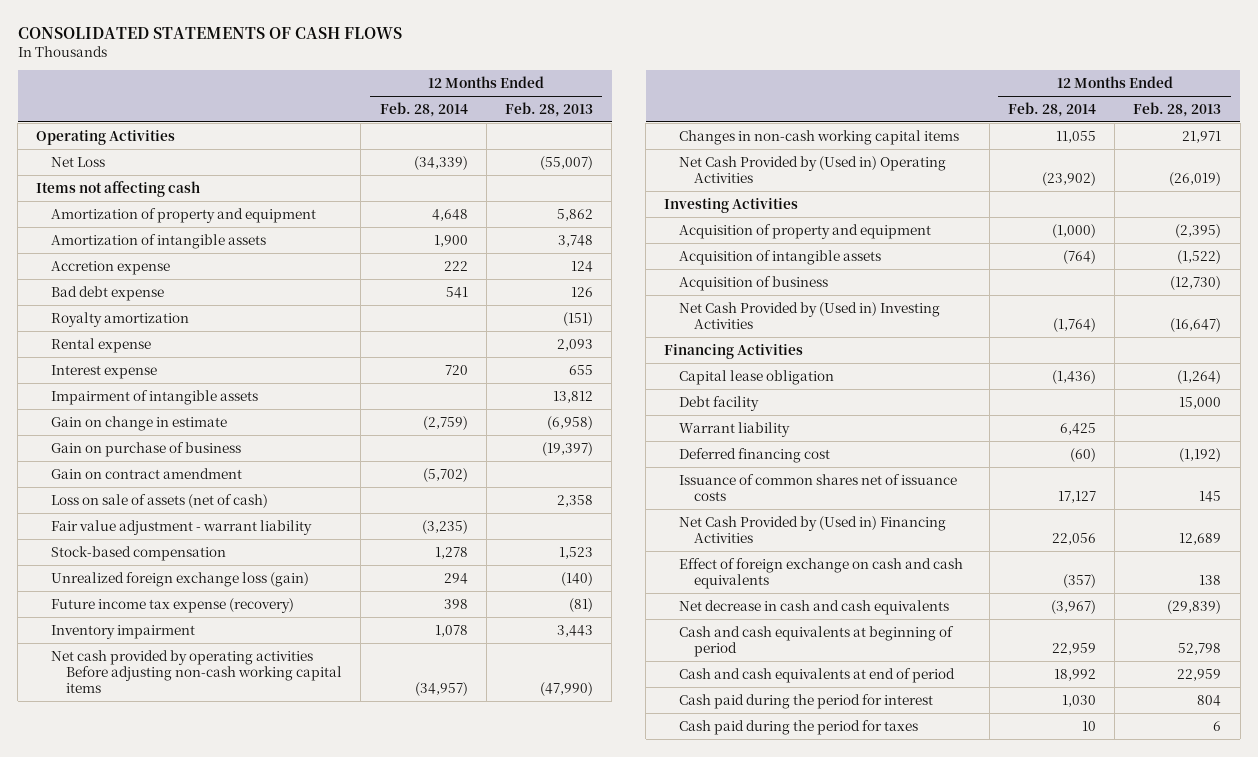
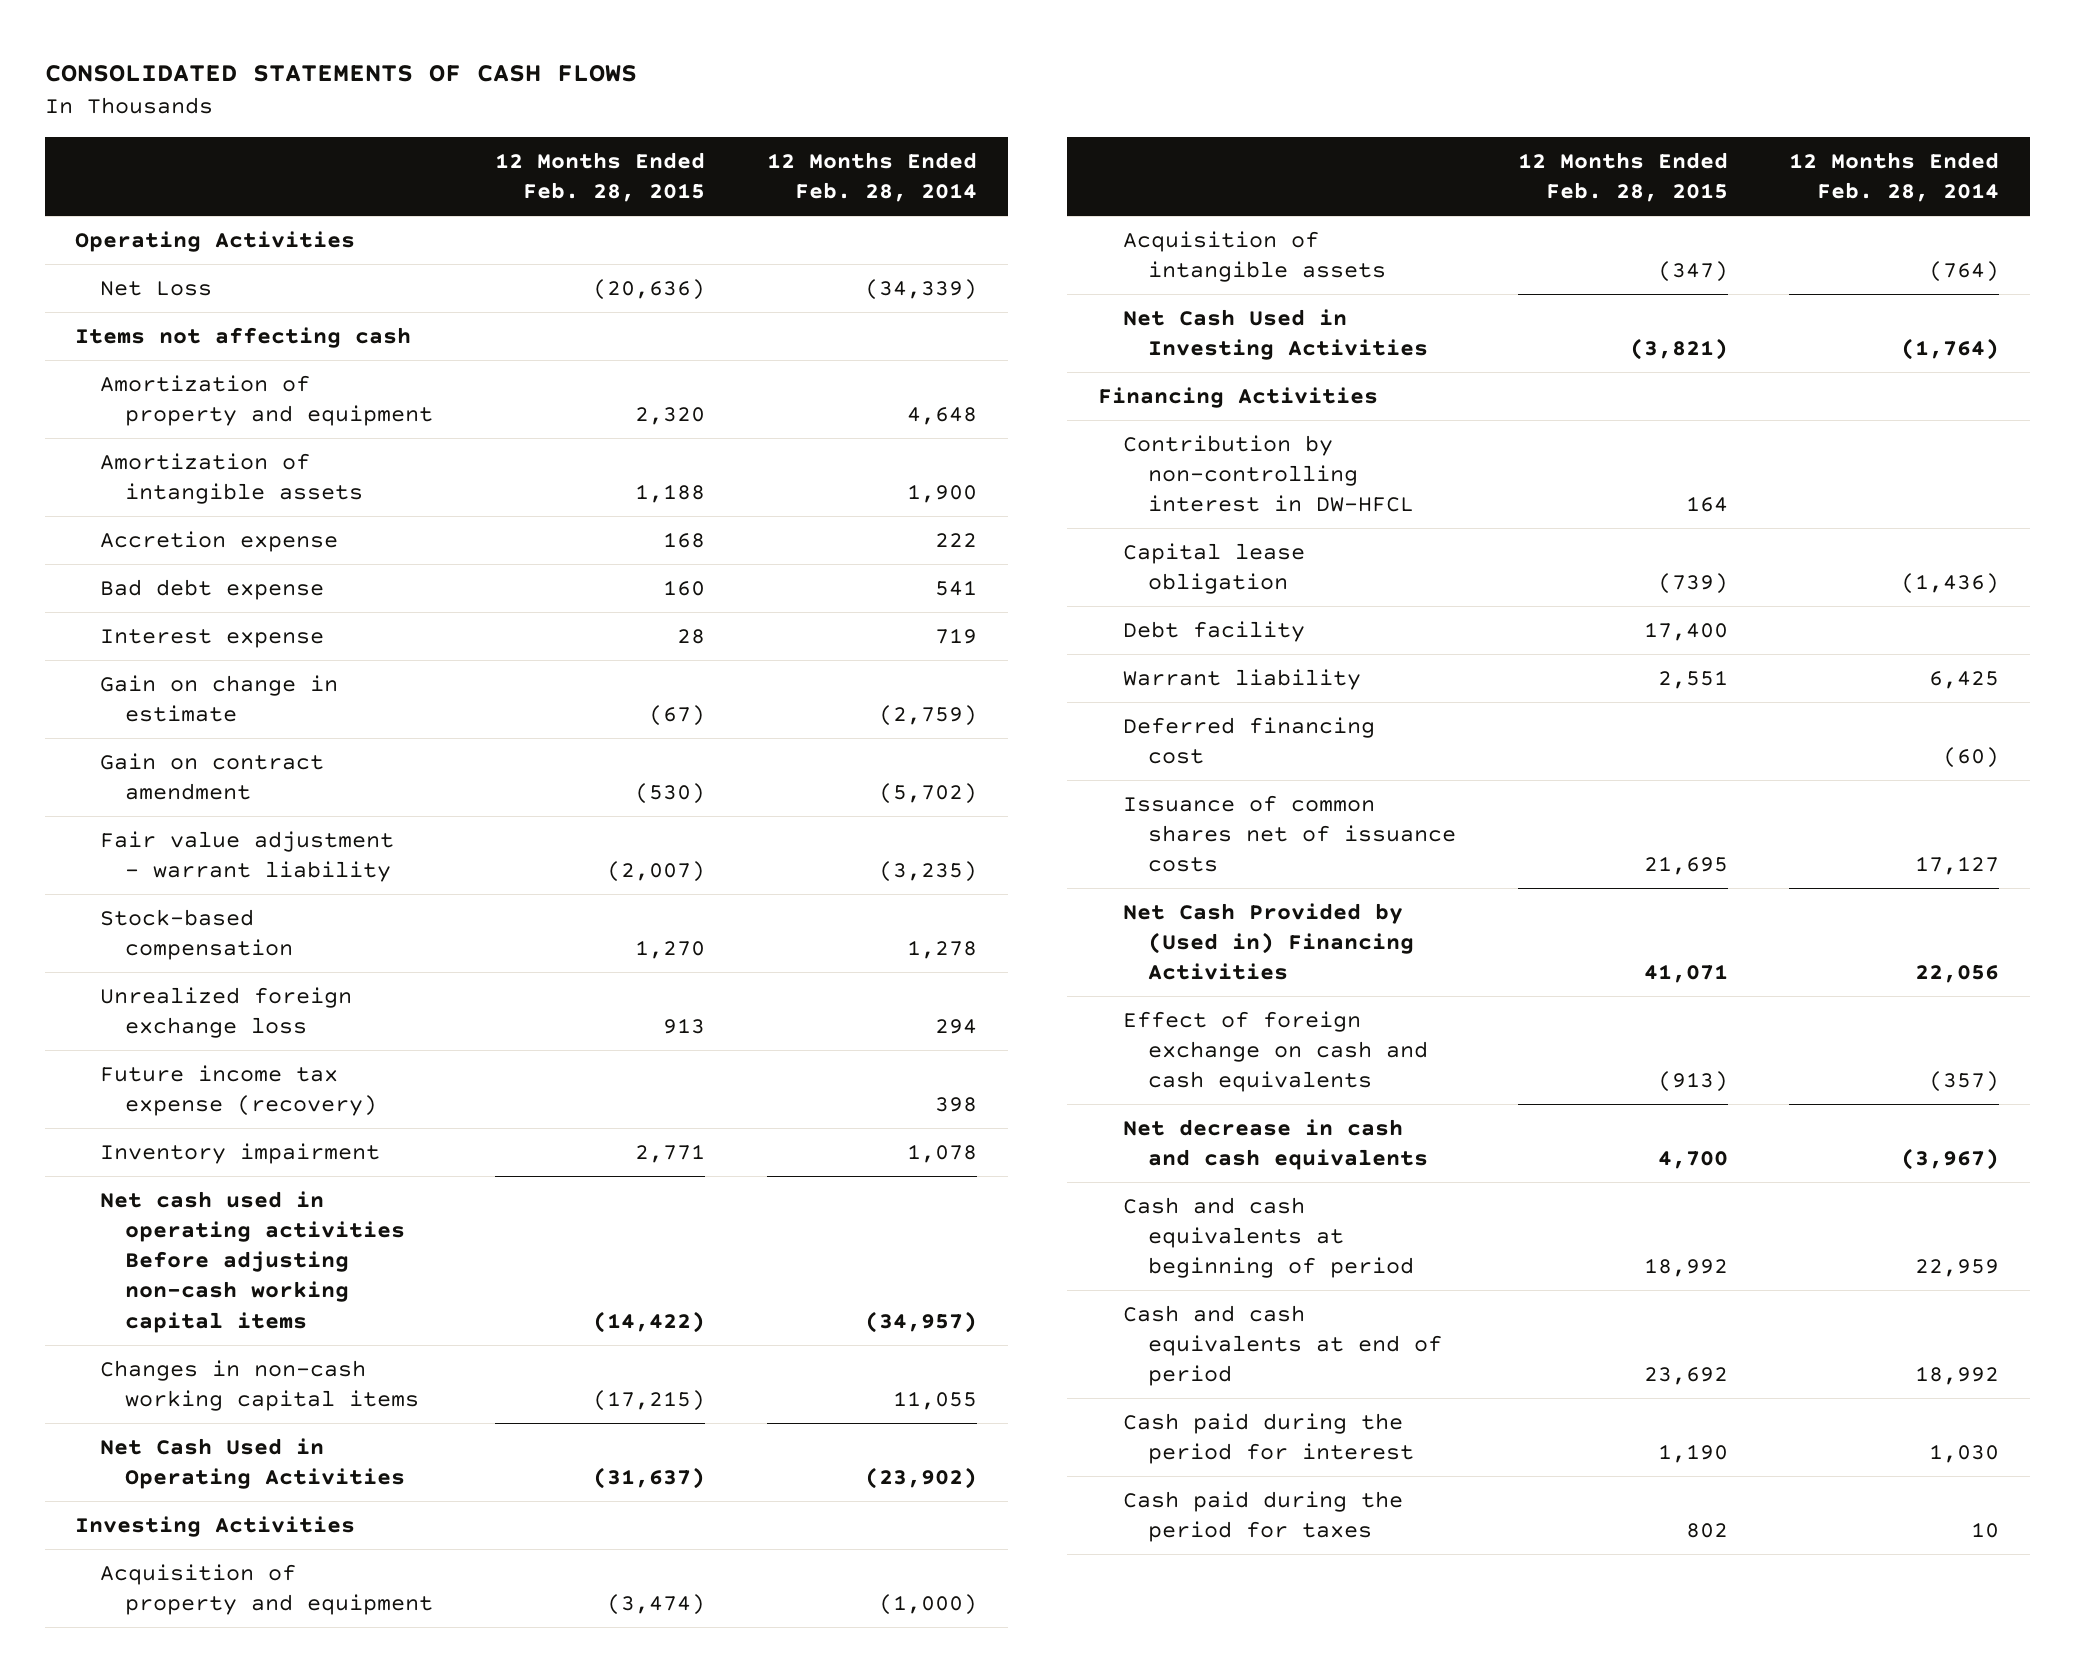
[505,101,594,117] Feb. 28, 2013 -> none
none -> [495,151,706,203] 12 Months Ended Feb. 28, 2015
[51,311,190,327] Royalty amortization -> none
[51,337,152,353] Rental expense -> none
[51,389,259,405] Impairment of intangible assets -> none
[444,364,468,375] 720 -> [934,627,977,644] 719
[51,441,242,457] Gain on purchase of business -> none
[51,493,269,508] Loss on sale of assets (net of cash) -> none
[51,571,310,587] Unrealized foreign exchange loss (gain) -> [100,986,353,1039] Unrealized foreign exchange loss
[51,649,343,694] Net cash provided by operating activities Before adjusting non-cash working capital items -> [100,1190,406,1333] Net cash used in operating activities Before adjusting non-cash working capital items
[679,155,947,184] Net Cash Provided by (Used in) Operating Activities -> [100,1437,406,1490] Net Cash Used in Operating Activities
[679,275,829,291] Acquisition of business -> none
[679,301,941,330] Net Cash Provided by (Used in) Investing Activities -> [1122,308,1428,361] Net Cash Used in Investing Activities
none -> [1122,434,1414,513] Contribution by non-controlling interest in DW-HFCL

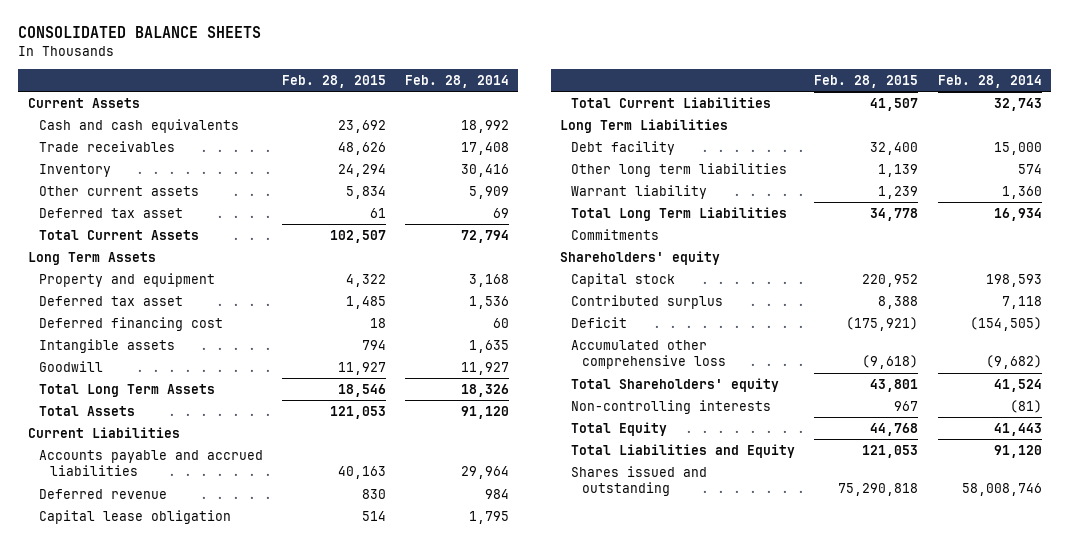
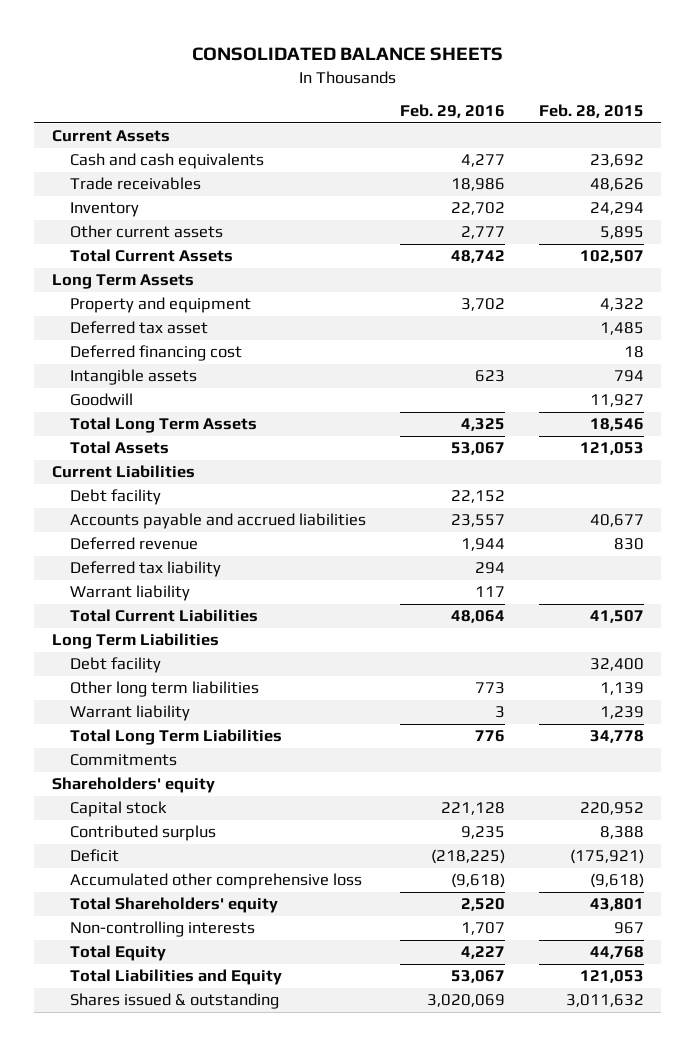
[404,74,509,88] Feb. 28, 2014 -> none
none -> [399,104,505,119] Feb. 29, 2016
[38,207,183,218] Deferred tax asset -> none
[345,185,386,199] 5,834 -> [600,226,645,240] 5,895
none -> [69,489,161,506] Debt facility
[337,466,386,480] 40,163 -> [590,514,645,528] 40,677
[38,509,231,524] Capital lease obligation -> none
none -> [69,561,221,578] Deferred tax liability
none -> [69,585,190,602] Warrant liability
[571,465,708,497] Shares issued and outstanding -> [69,993,279,1010] Shares issued & outstanding
[838,483,919,497] 75,290,818 -> [566,994,645,1008] 3,011,632

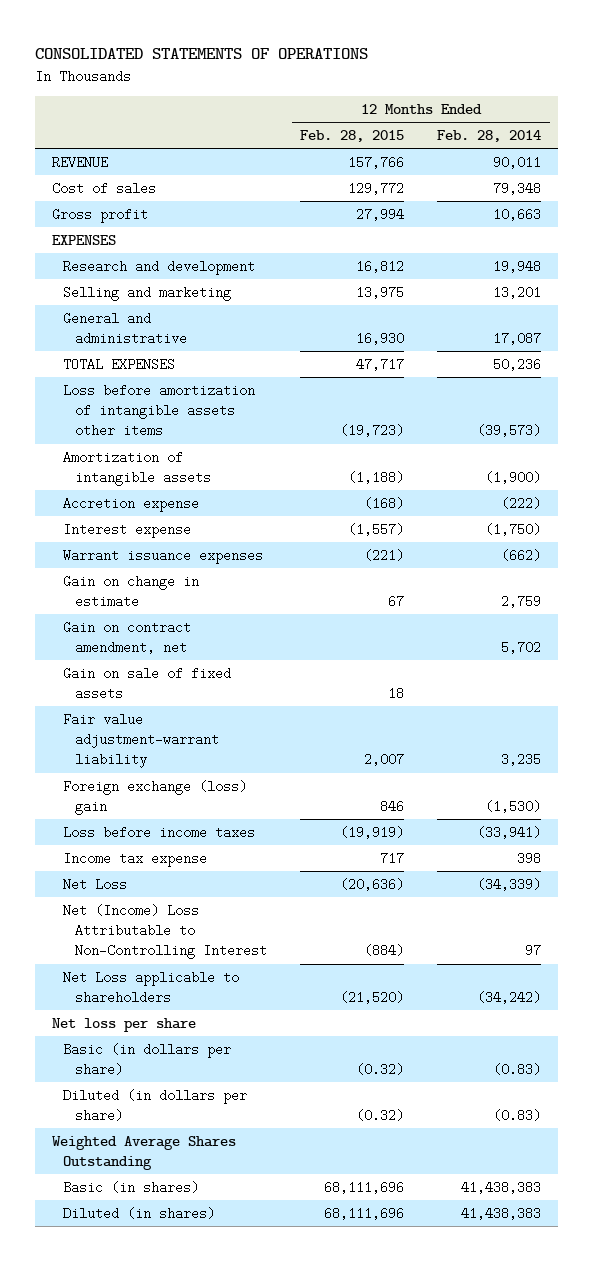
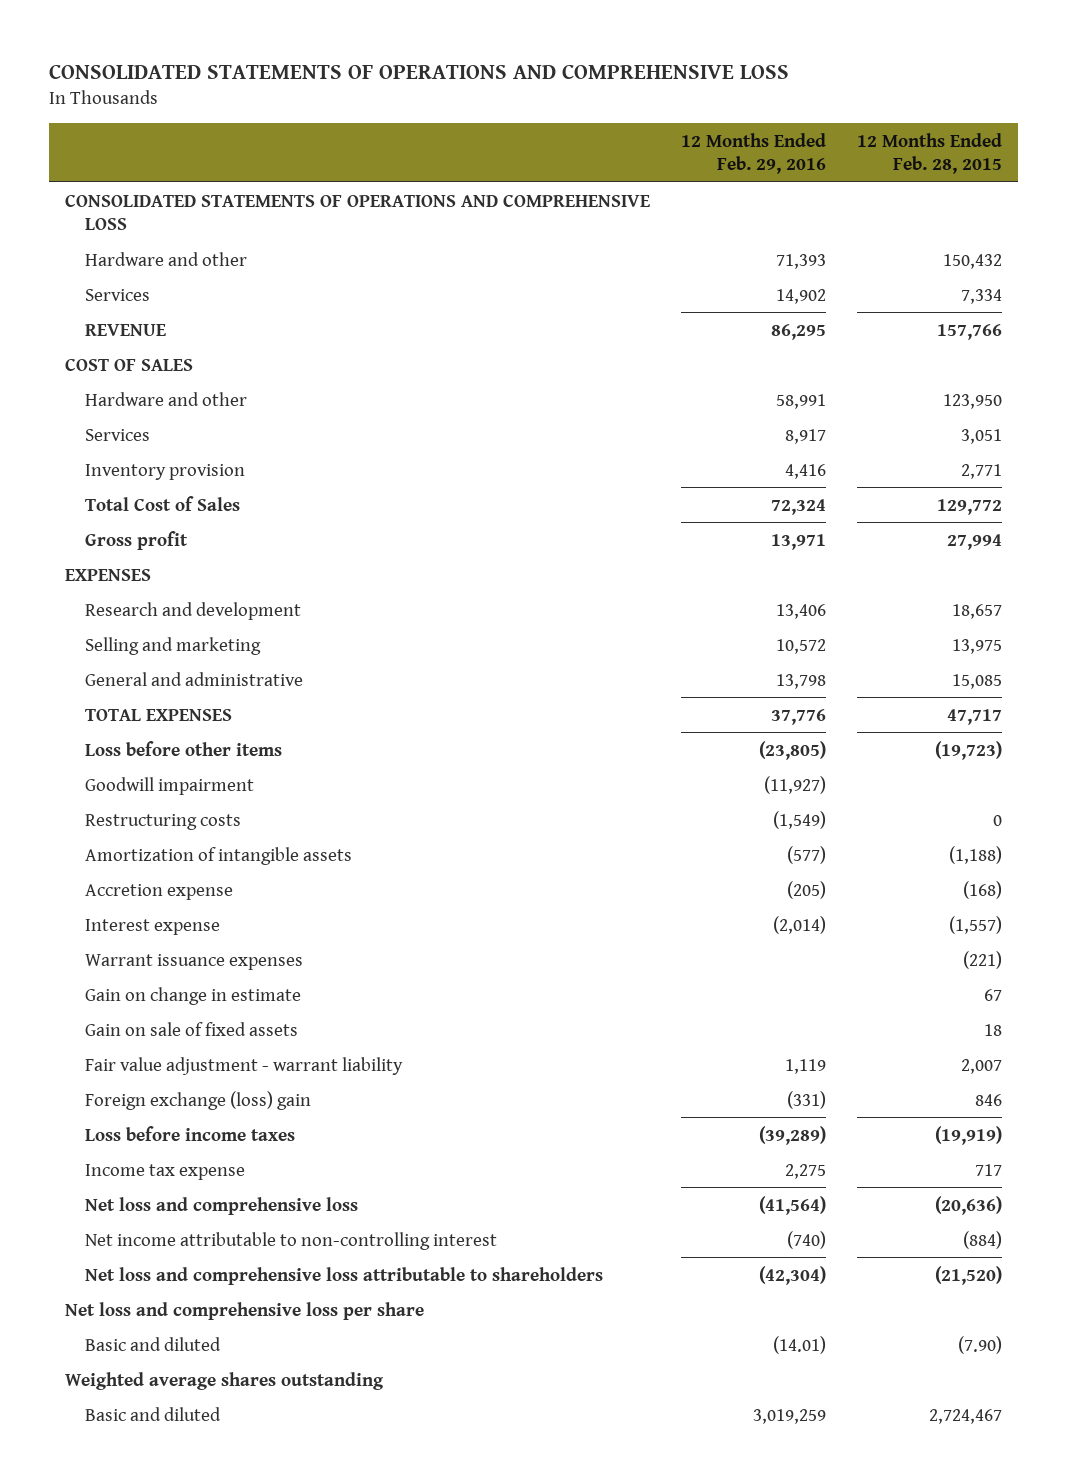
[35,48,369,60] CONSOLIDATED STATEMENTS OF OPERATIONS -> [49,63,790,79] CONSOLIDATED STATEMENTS OF OPERATIONS AND COMPREHENSIVE LOSS
[437,129,542,142] Feb. 28, 2014 -> none
none -> [681,132,827,174] 12 Months Ended Feb. 29, 2016
none -> [65,193,651,230] CONSOLIDATED STATEMENTS OF OPERATIONS AND COMPREHENSIVE LOSS
none -> [85,251,248,266] Hardware and other
none -> [85,288,151,301] Services
none -> [65,357,194,371] COST OF SALES
none -> [85,391,248,406] Hardware and other
none -> [85,428,151,441] Services
none -> [85,463,246,480] Inventory provision
[51,181,156,195] Cost of sales -> [85,495,241,511] Total Cost of Sales
[356,259,405,273] 16,812 -> [952,603,1003,619] 18,657
[356,332,405,346] 16,930 -> [952,673,1003,689] 15,085
[63,383,256,438] Loss before amortization of intangible assets other items -> [85,740,283,756] Loss before other items
none -> [85,776,255,795] Goodwill impairment
none -> [85,813,242,830] Restructuring costs
[63,620,192,655] Gain on contract amendment, net -> none
[63,712,220,769] Fair value adjustment-warrant liability -> [85,1056,404,1075] Fair value adjustment - warrant liability
[63,1042,232,1077] Basic (in dollars per share) -> none
[63,1088,248,1123] Diluted (in dollars per share) -> none
[63,1180,200,1194] Basic (in shares) -> none
[63,1206,216,1220] Diluted (in shares) -> none
[63,877,128,891] Net Loss -> [85,1196,359,1215] Net loss and comprehensive loss
[63,903,268,960] Net (Income) Loss Attributable to Non-Controlling Interest -> [85,1231,498,1250] Net income attributable to non-controlling interest
[63,970,240,1005] Net Loss applicable to shareholders -> [85,1266,604,1285] Net loss and comprehensive loss attributable to shareholders
[51,1017,196,1032] Net loss per share -> [65,1301,425,1320] Net loss and comprehensive loss per share
none -> [85,1336,222,1351] Basic and diluted
[51,1135,236,1171] Weighted Average Shares Outstanding -> [65,1371,385,1390] Weighted average shares outstanding
none -> [85,1406,222,1421] Basic and diluted

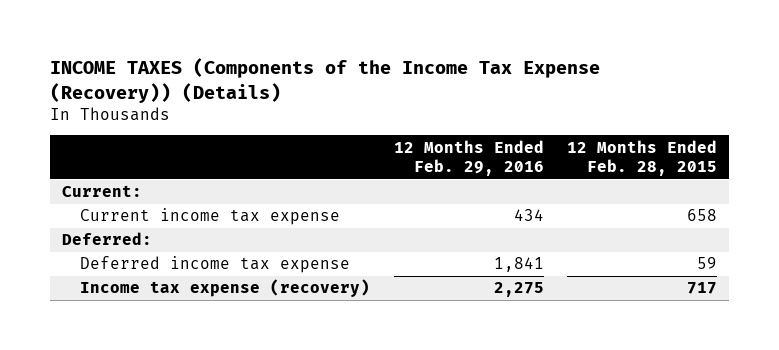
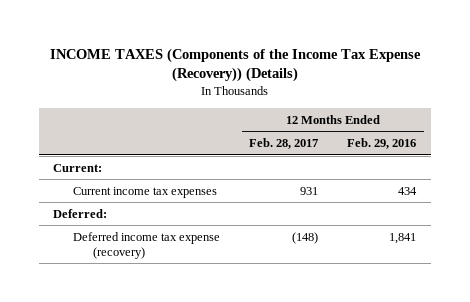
[567,139,718,177] 12 Months Ended Feb. 28, 2015 -> none
none -> [249,138,319,150] Feb. 28, 2017
[80,208,341,226] Current income tax expense -> [72,186,217,198] Current income tax expenses
[80,279,371,298] Income tax expense (recovery) -> none
[80,256,351,274] Deferred income tax expense -> [72,231,220,259] Deferred income tax expense (recovery)

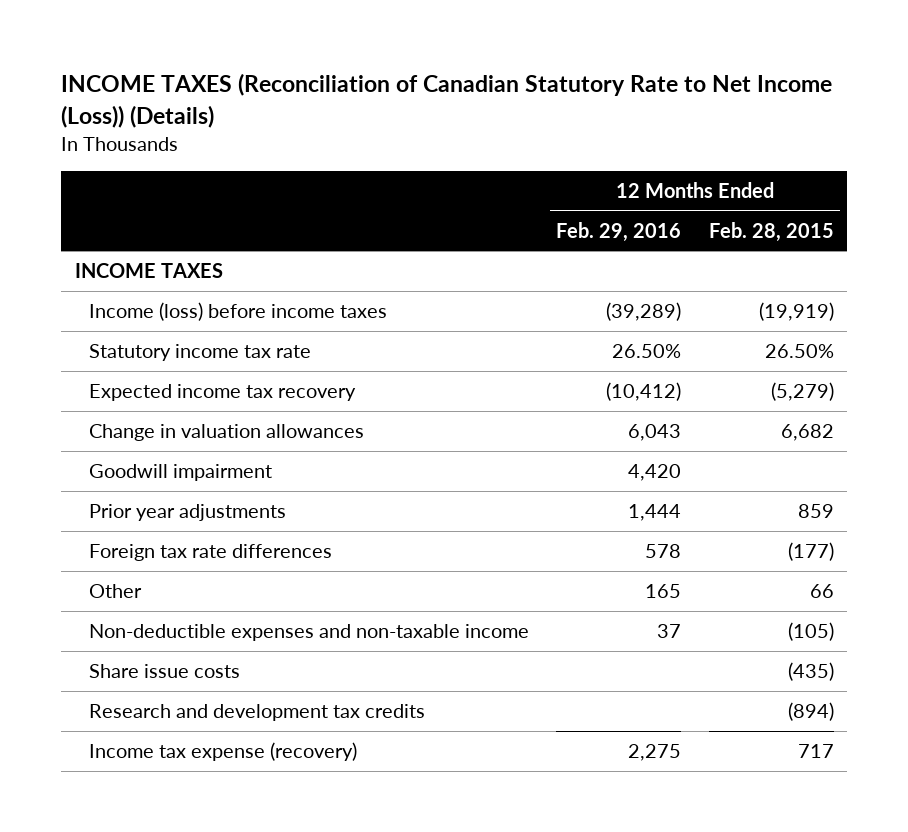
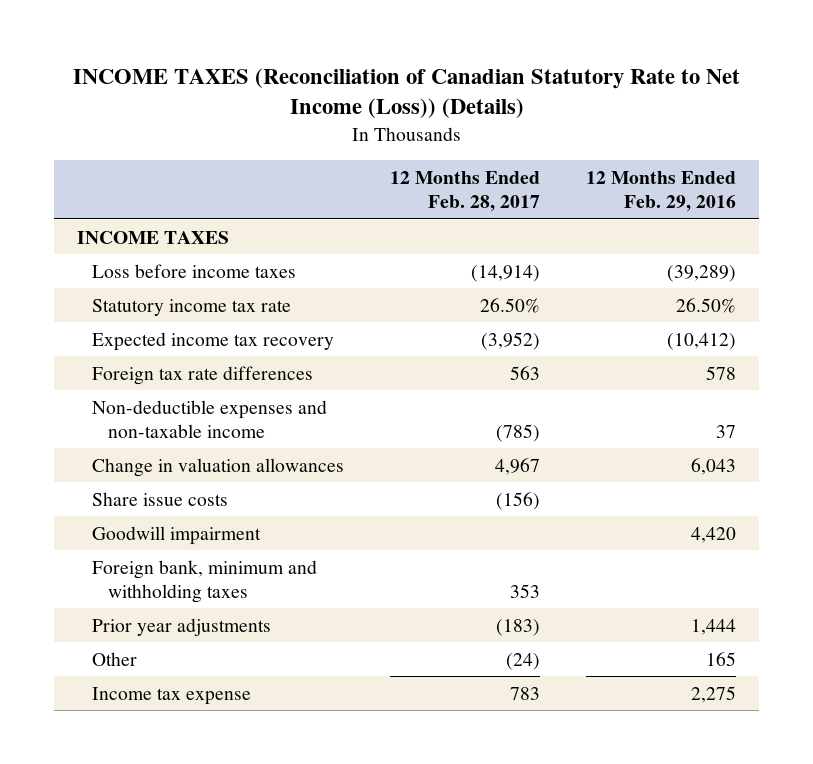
[708,221,834,242] Feb. 28, 2015 -> none
none -> [390,170,541,212] 12 Months Ended Feb. 28, 2017
[89,302,388,322] Income (loss) before income taxes -> [92,263,297,278] Loss before income taxes
[89,544,333,562] Foreign tax rate differences -> [92,365,314,385] Foreign tax rate differences
[89,624,530,642] Non-deductible expenses and non-taxable income -> [92,399,328,438] Non-deductible expenses and non-taxable income
[89,664,241,679] Share issue costs -> [92,491,229,506] Share issue costs
none -> [92,559,318,603] Foreign bank, minimum and withholding taxes
[89,704,426,722] Research and development tax credits -> none
[89,742,358,762] Income tax expense (recovery) -> [92,686,252,705] Income tax expense

